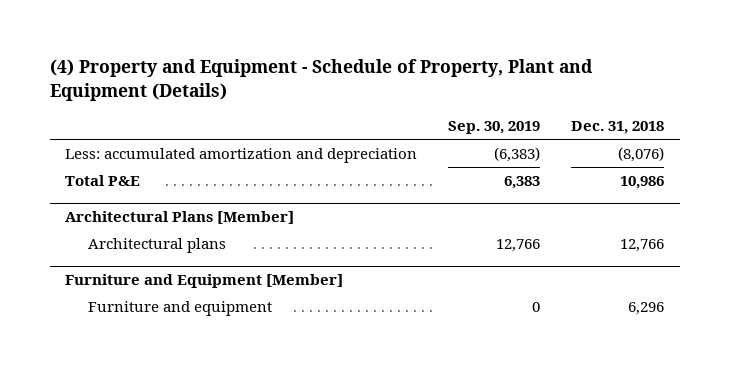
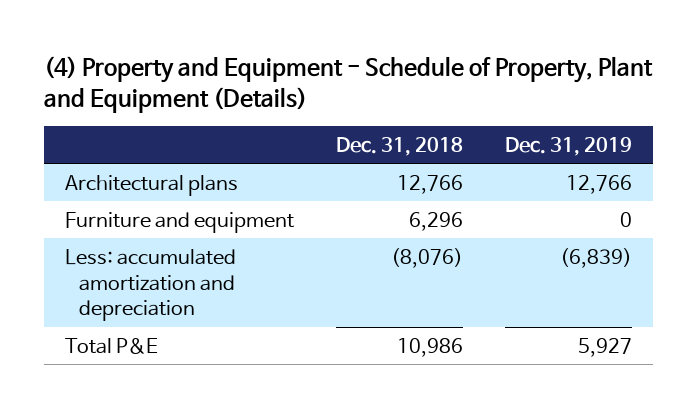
[448,120,541,134] Sep. 30, 2019 -> none
none -> [504,136,632,156] Dec. 31, 2019
[65,211,295,225] Architectural Plans [Member] -> none
[65,274,344,289] Furniture and Equipment [Member] -> none
[65,148,418,164] Less: accumulated amortization and depreciation -> [65,248,237,322] Less: accumulated amortization and depreciation
[65,175,141,187] Total P&E -> [65,337,159,354] Total P&E

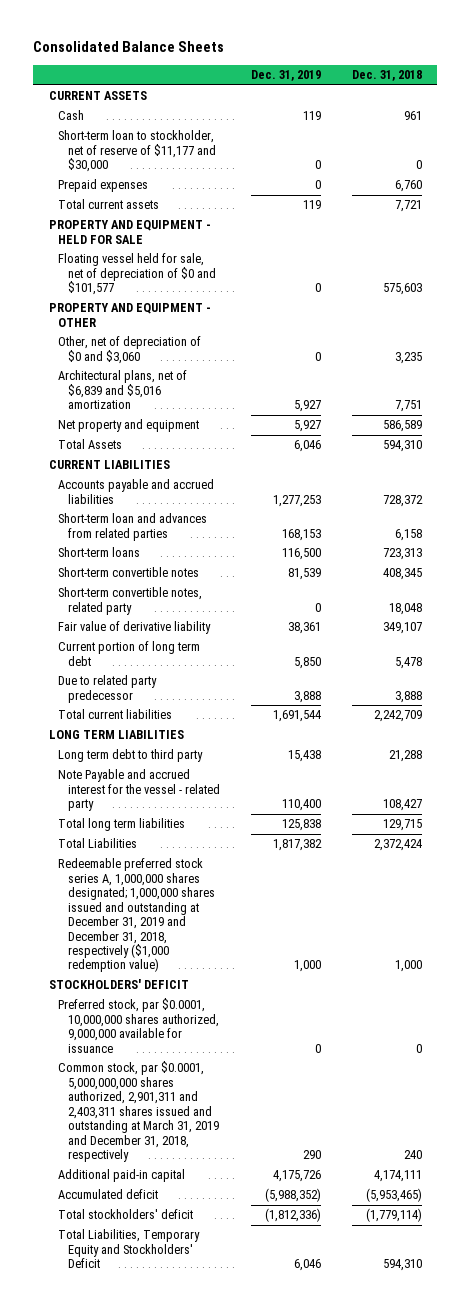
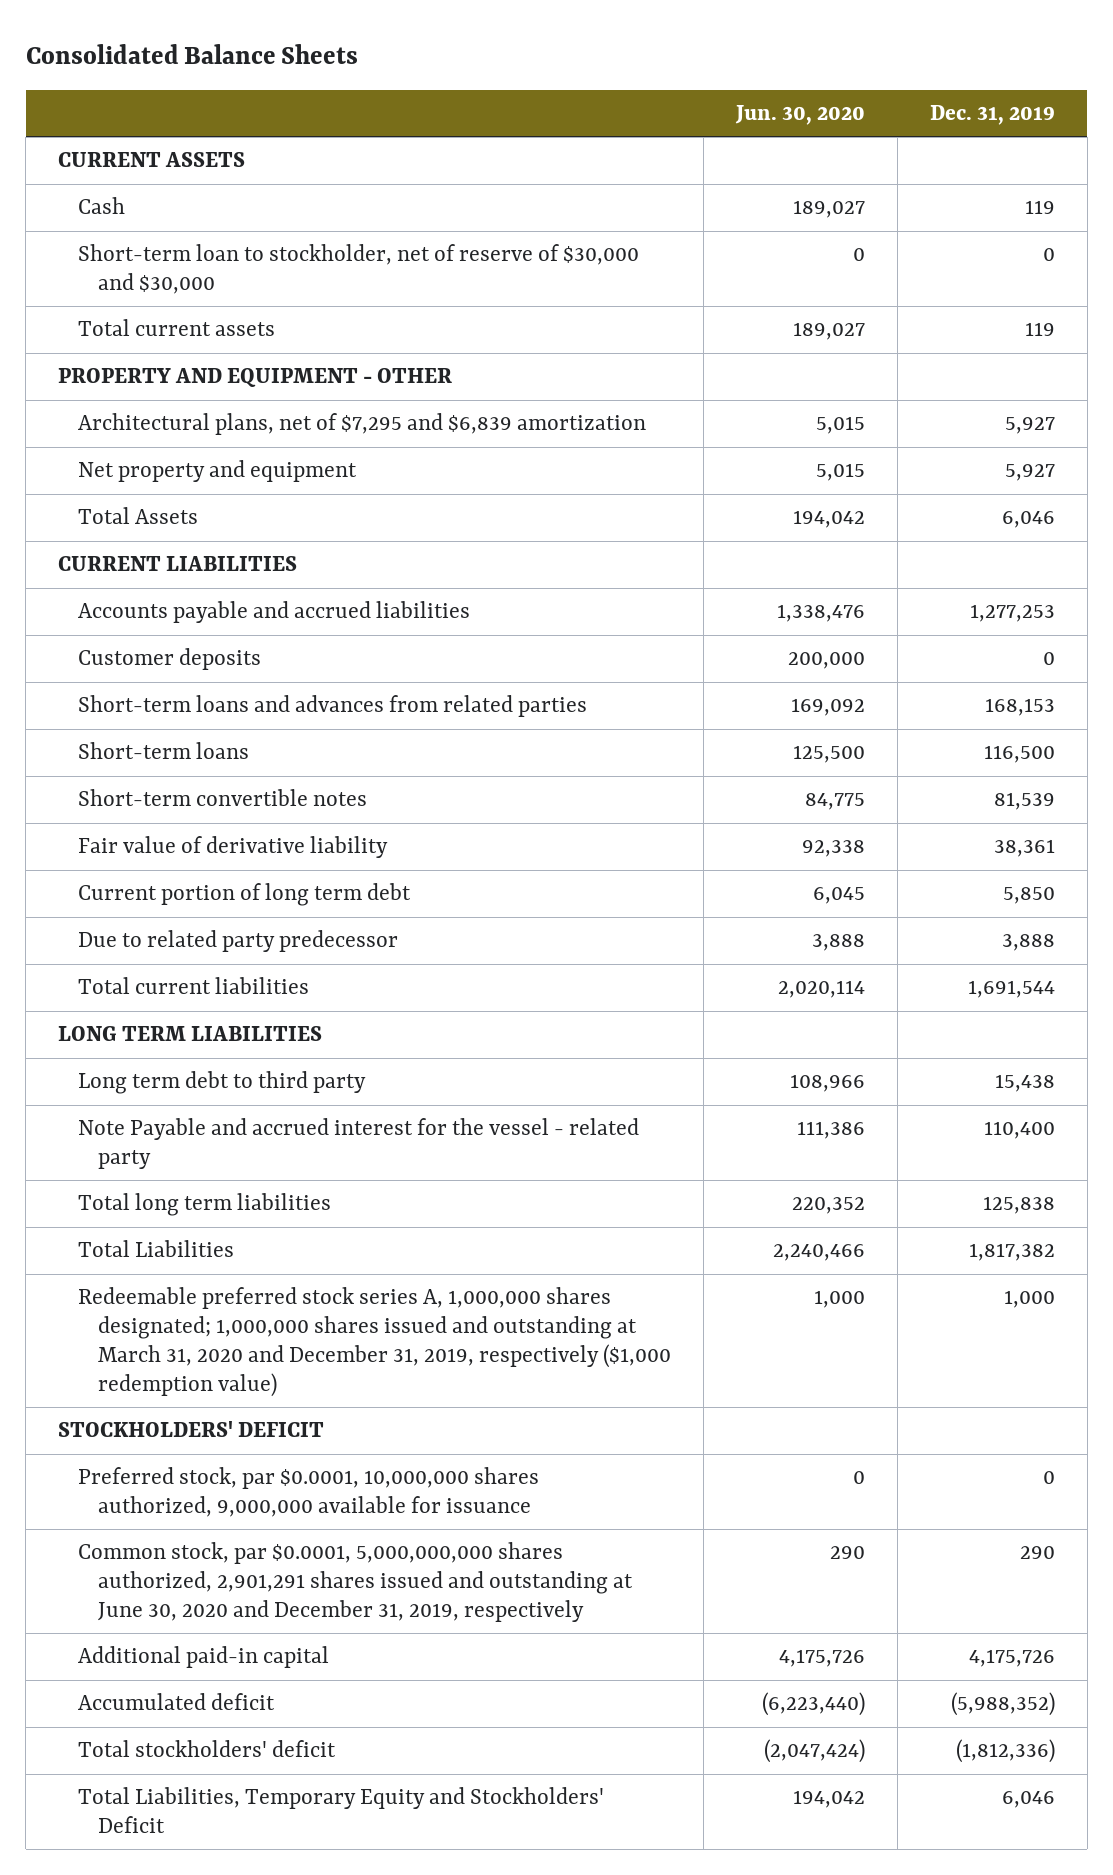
[351,70,422,82] Dec. 31, 2018 -> none
none -> [734,104,865,125] Jun. 30, 2020
[58,179,149,193] Prepaid expenses -> none
[58,130,216,173] Short-term loan to stockholder, net of reserve of $11,177 and $30,000 -> [78,244,640,295] Short-term loan to stockholder, net of reserve of $30,000 and $30,000
[48,220,211,244] PROPERTY AND EQUIPMENT - HELD FOR SALE -> none
[58,253,216,296] Floating vessel held for sale, net of depreciation of $0 and $101,577 -> none
[58,336,202,364] Other, net of depreciation of $0 and $3,060 -> none
[58,370,188,410] Architectural plans, net of $6,839 and $5,016 amortization -> [78,413,647,436] Architectural plans, net of $7,295 and $6,839 amortization
none -> [78,648,262,671] Customer deposits
[58,513,208,541] Short-term loan and advances from related parties -> [78,695,588,718] Short-term loans and advances from related parties
[58,587,203,615] Short-term convertible notes, related party -> none
[58,858,215,973] Redeemable preferred stock series A, 1,000,000 shares designated; 1,000,000 shares issued and outstanding at December 31, 2019 and December 31, 2018, respectively ($1,000 redemption value) -> [78,1287,672,1398] Redeemable preferred stock series A, 1,000,000 shares designated; 1,000,000 shares issued and outstanding at March 31, 2020 and December 31, 2019, respectively ($1,000 redemption value)
[58,1061,219,1163] Common stock, par $0.0001, 5,000,000,000 shares authorized, 2,901,311 and 2,403,311 shares issued and outstanding at March 31, 2019 and December 31, 2018, respectively -> [78,1542,634,1623] Common stock, par $0.0001, 5,000,000,000 shares authorized, 2,901,291 shares issued and outstanding at June 30, 2020 and December 31, 2019, respectively

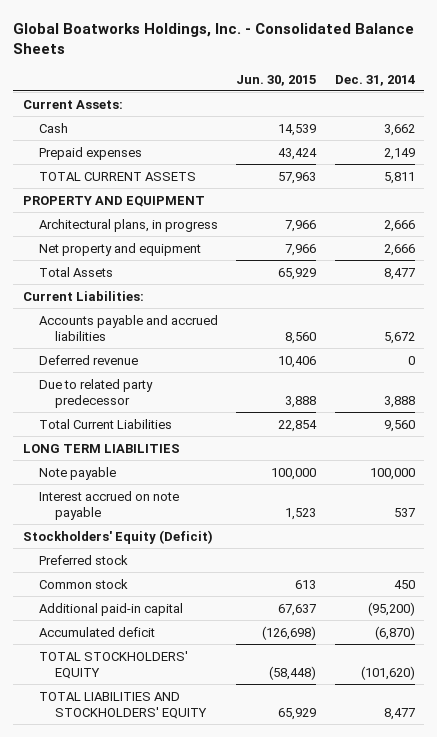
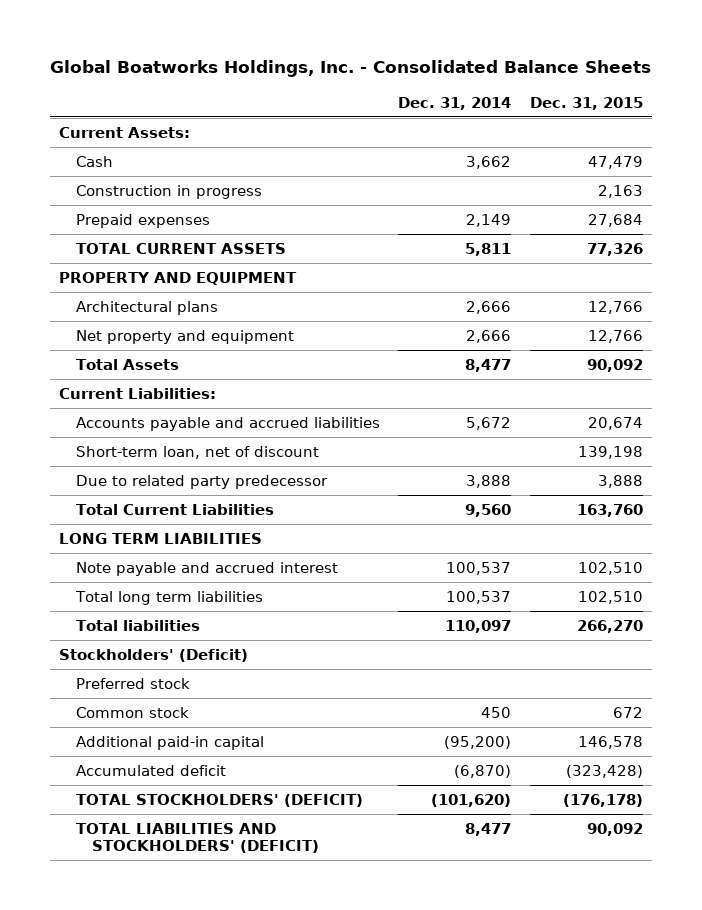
[236,74,317,86] Jun. 30, 2015 -> none
none -> [530,96,644,110] Dec. 31, 2015
none -> [75,184,262,199] Construction in progress
[38,218,218,232] Architectural plans, in progress -> [75,300,218,315] Architectural plans
[38,354,138,365] Deferred revenue -> none
none -> [75,445,319,459] Short-term loan, net of discount
[38,466,116,480] Note payable -> none
[38,490,179,521] Interest accrued on note payable -> [75,561,338,576] Note payable and accrued interest
[393,508,415,518] 537 -> [446,561,512,575] 100,537
none -> [74,590,263,605] Total long term liabilities
none -> [75,619,200,631] Total liabilities
[22,529,213,544] Stockholders' Equity (Deficit) -> [59,648,249,662] Stockholders' (Deficit)
[38,650,188,680] TOTAL STOCKHOLDERS' EQUITY -> [75,793,363,807] TOTAL STOCKHOLDERS' (DEFICIT)
[38,691,207,720] TOTAL LIABILITIES AND STOCKHOLDERS' EQUITY -> [75,822,319,854] TOTAL LIABILITIES AND STOCKHOLDERS' (DEFICIT)

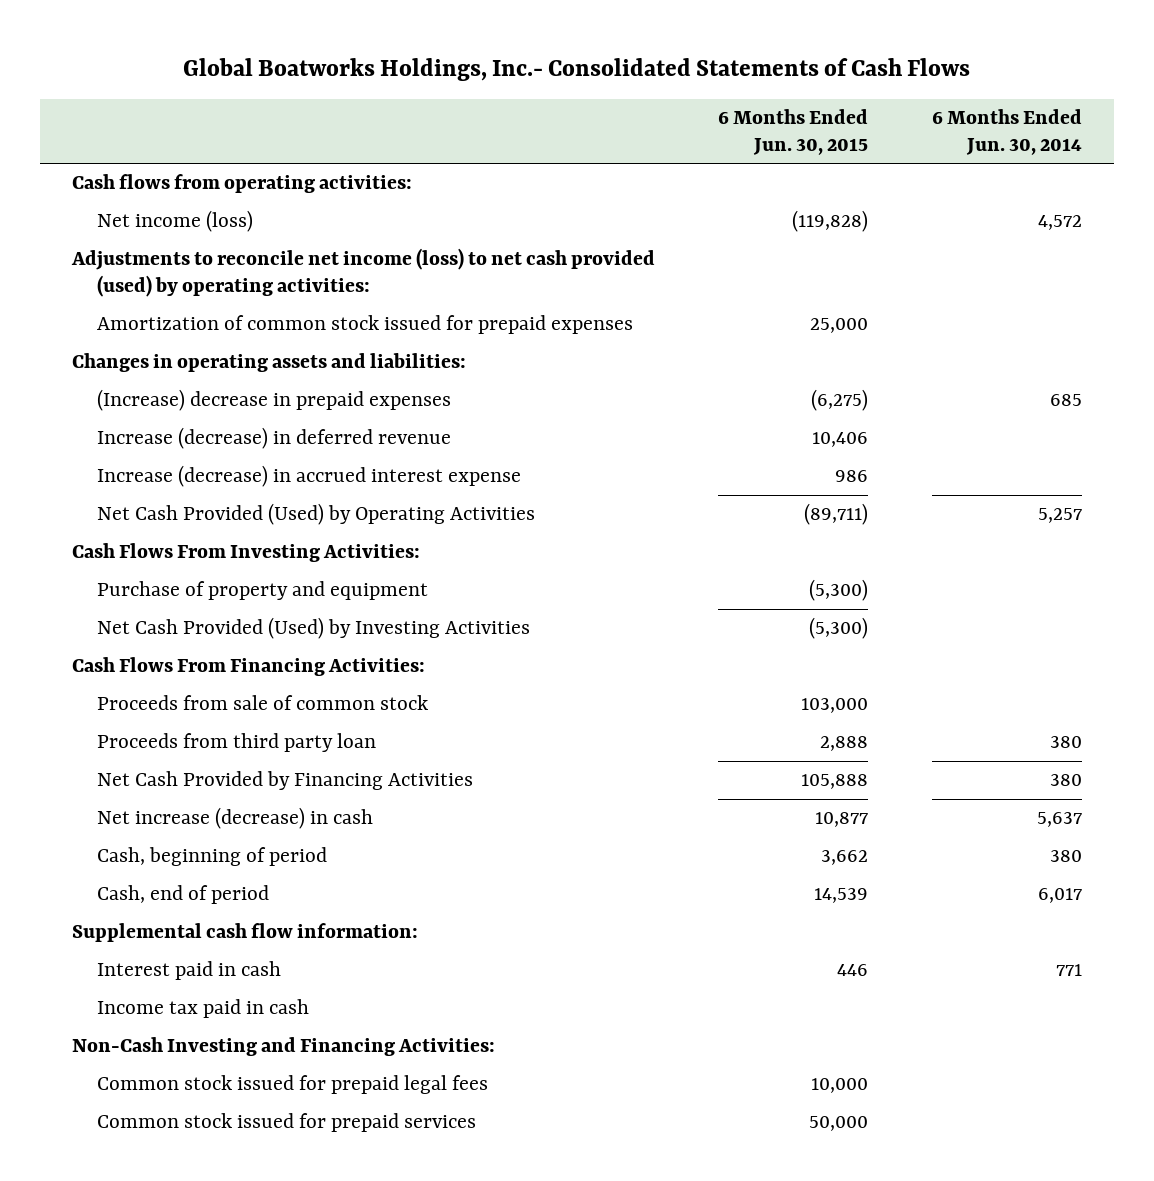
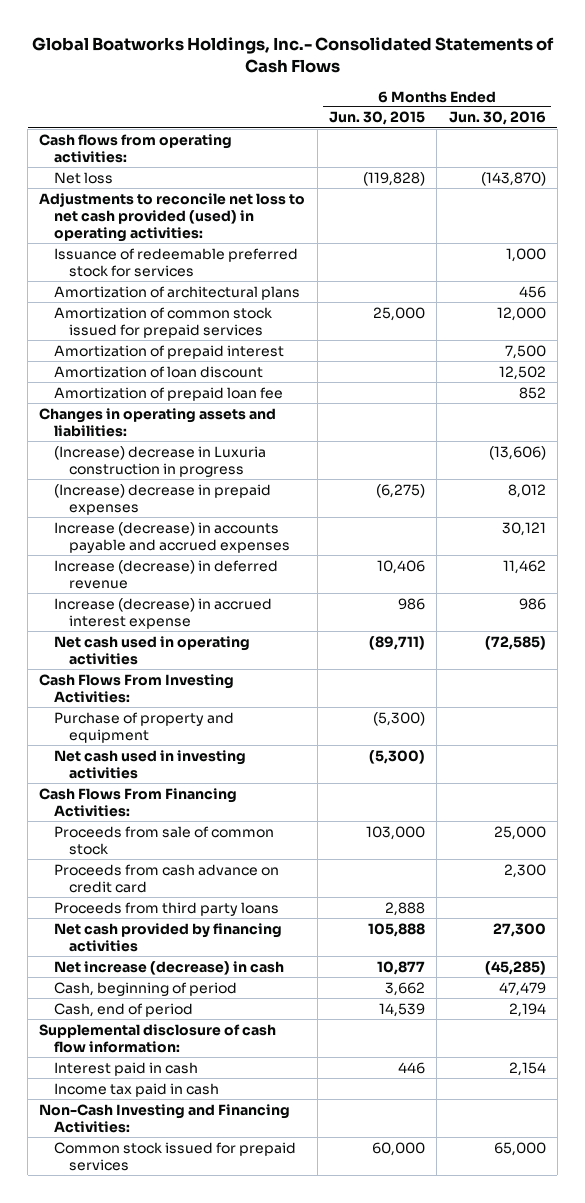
[931,109,1082,155] 6 Months Ended Jun. 30, 2014 -> none
none -> [448,111,546,126] Jun. 30, 2016
[96,210,253,233] Net income (loss) -> [54,171,114,184] Net loss
[70,248,655,298] Adjustments to reconcile net income (loss) to net cash provided (used) by operating activities: -> [39,192,306,242] Adjustments to reconcile net loss to net cash provided (used) in operating activities:
none -> [54,247,299,277] Issuance of redeemable preferred stock for services
none -> [54,285,301,300] Amortization of architectural plans
[96,315,633,335] Amortization of common stock issued for prepaid expenses -> [54,306,273,338] Amortization of common stock issued for prepaid services
none -> [54,344,285,359] Amortization of prepaid interest
none -> [54,365,264,378] Amortization of loan discount
none -> [54,386,284,401] Amortization of prepaid loan fee
none -> [54,445,267,477] (Increase) decrease in Luxuria construction in progress
none -> [54,521,290,553] Increase (decrease) in accounts payable and accrued expenses
[96,503,535,526] Net Cash Provided (Used) by Operating Activities -> [54,635,251,665] Net cash used in operating activities
[96,617,530,640] Net Cash Provided (Used) by Investing Activities -> [54,749,247,779] Net cash used in investing activities
none -> [54,863,280,893] Proceeds from cash advance on credit card
[96,733,376,753] Proceeds from third party loan -> [54,901,280,916] Proceeds from third party loans
[96,771,473,791] Net Cash Provided by Financing Activities -> [54,922,283,952] Net cash provided by financing activities
[71,923,418,943] Supplemental cash flow information: -> [39,1023,277,1053] Supplemental disclosure of cash flow information:
[96,1075,488,1095] Common stock issued for prepaid legal fees -> none
[809,1116,869,1132] 50,000 -> [372,1141,426,1156] 60,000

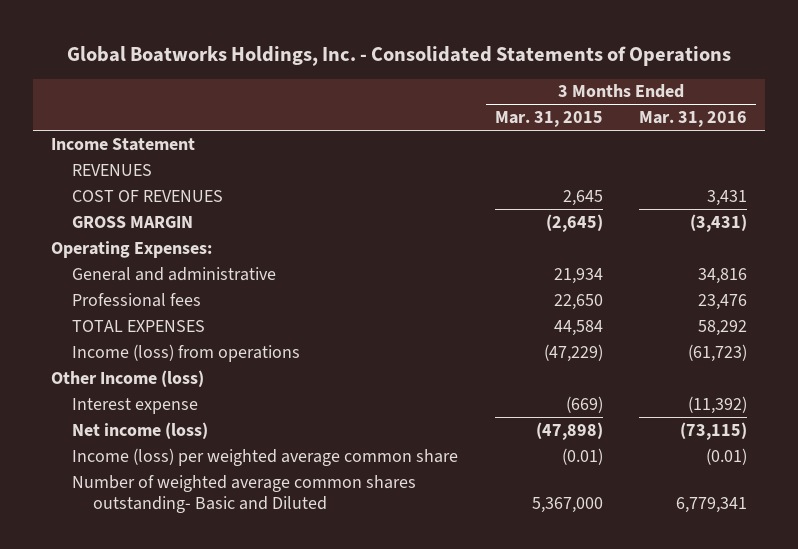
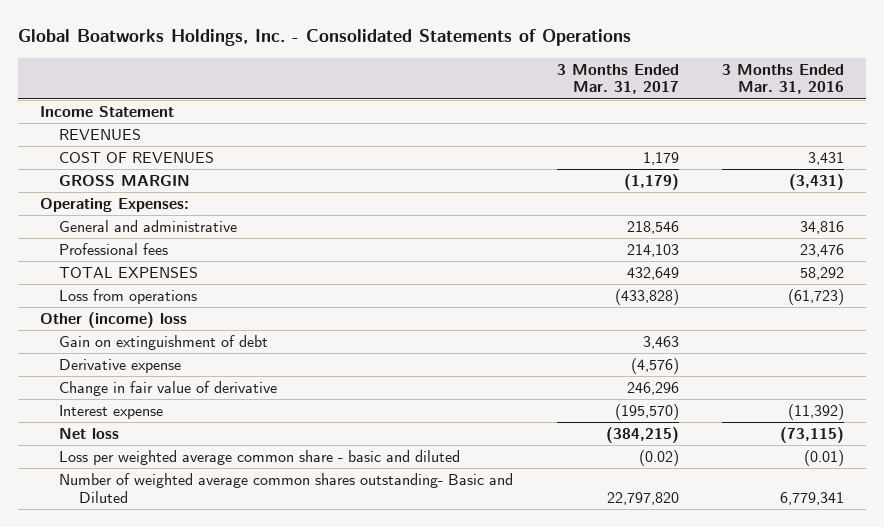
[494,111,603,128] Mar. 31, 2015 -> none
none -> [556,63,679,95] 3 Months Ended Mar. 31, 2017
[72,343,301,362] Income (loss) from operations -> [59,289,198,305] Loss from operations
[51,369,205,387] Other Income (loss) -> [39,312,187,329] Other (income) loss
none -> [59,335,269,351] Gain on extinguishment of debt
none -> [59,359,182,374] Derivative expense
none -> [59,381,278,397] Change in fair value of derivative
[72,421,209,439] Net income (loss) -> [59,428,120,440] Net loss
[72,447,459,466] Income (loss) per weighted average common share -> [59,450,461,466] Loss per weighted average common share - basic and diluted

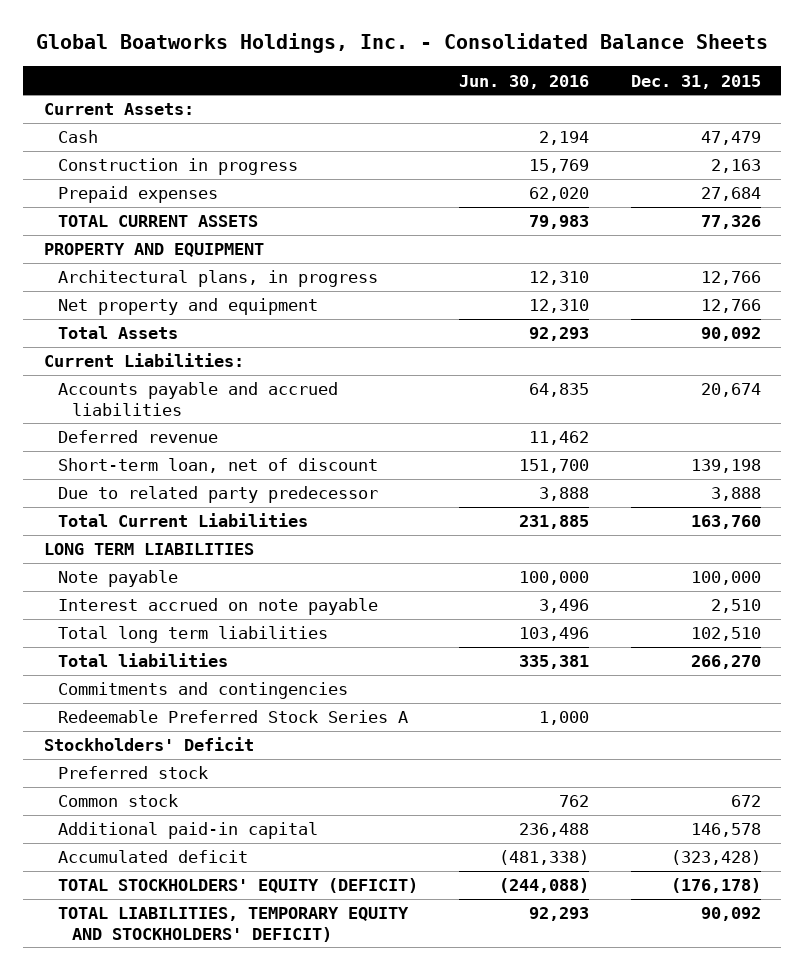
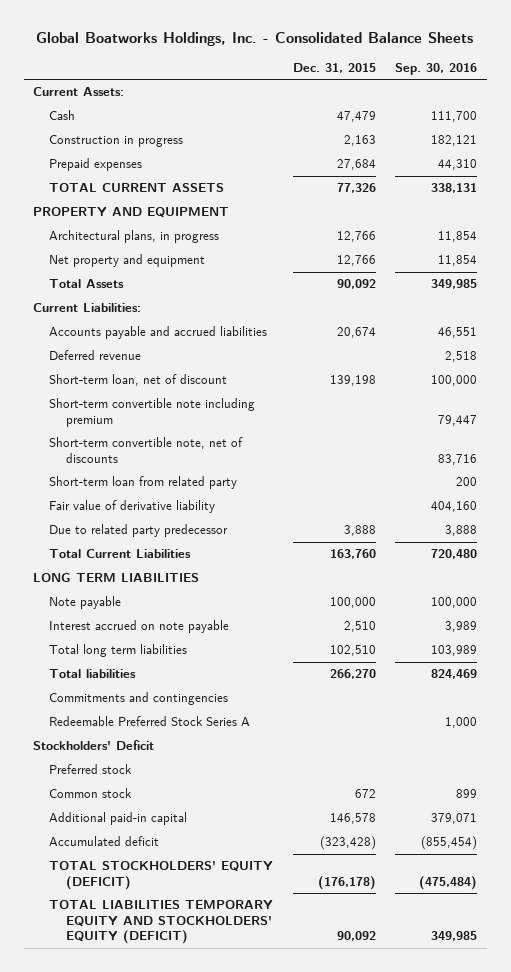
[459,74,590,89] Jun. 30, 2016 -> none
none -> [395,62,478,75] Sep. 30, 2016
none -> [49,398,256,427] Short-term convertible note including premium
none -> [49,437,244,463] Short-term convertible note, net of discounts
none -> [49,476,238,490] Short-term loan from related party
none -> [49,500,216,514] Fair value of derivative liability
[58,907,410,942] TOTAL LIABILITIES, TEMPORARY EQUITY AND STOCKHOLDERS' DEFICIT) -> [49,900,274,945] TOTAL LIABILITIES TEMPORARY EQUITY AND STOCKHOLDERS' EQUITY (DEFICIT)

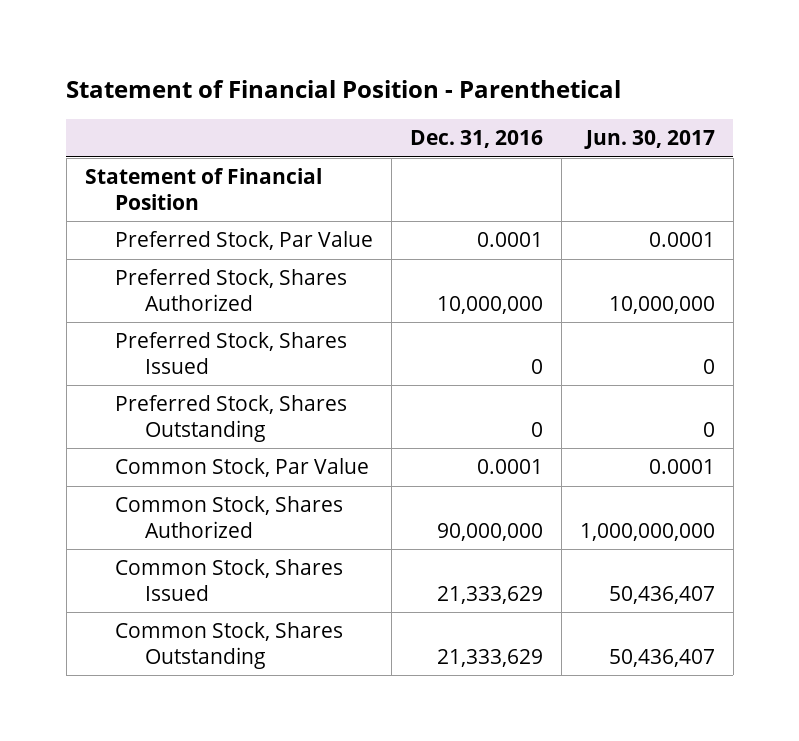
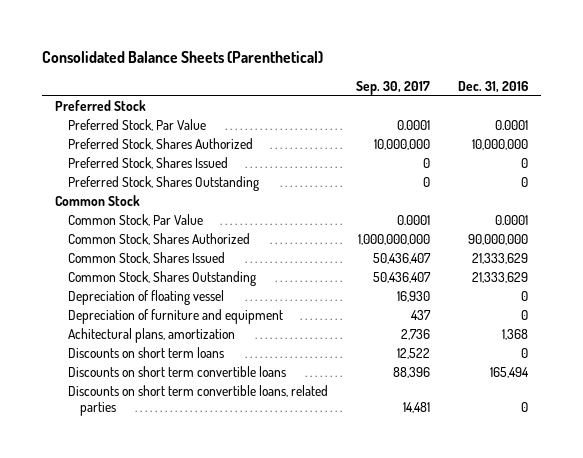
[66,80,622,99] Statement of Financial Position - Parenthetical -> [41,50,323,63] Consolidated Balance Sheets (Parenthetical)
[583,130,715,150] Jun. 30, 2017 -> none
none -> [355,80,430,95] Sep. 30, 2017
[84,168,322,210] Statement of Financial Position -> none
none -> [55,99,147,111] Preferred Stock
none -> [55,194,141,206] Common Stock
none -> [67,289,224,305] Depreciation of floating vessel
none -> [67,308,283,324] Depreciation of furniture and equipment
none -> [67,327,235,343] Achitectural plans, amortization
none -> [67,346,224,358] Discounts on short term loans
none -> [67,365,286,377] Discounts on short term convertible loans
none -> [67,384,328,416] Discounts on short term convertible loans, related parties

